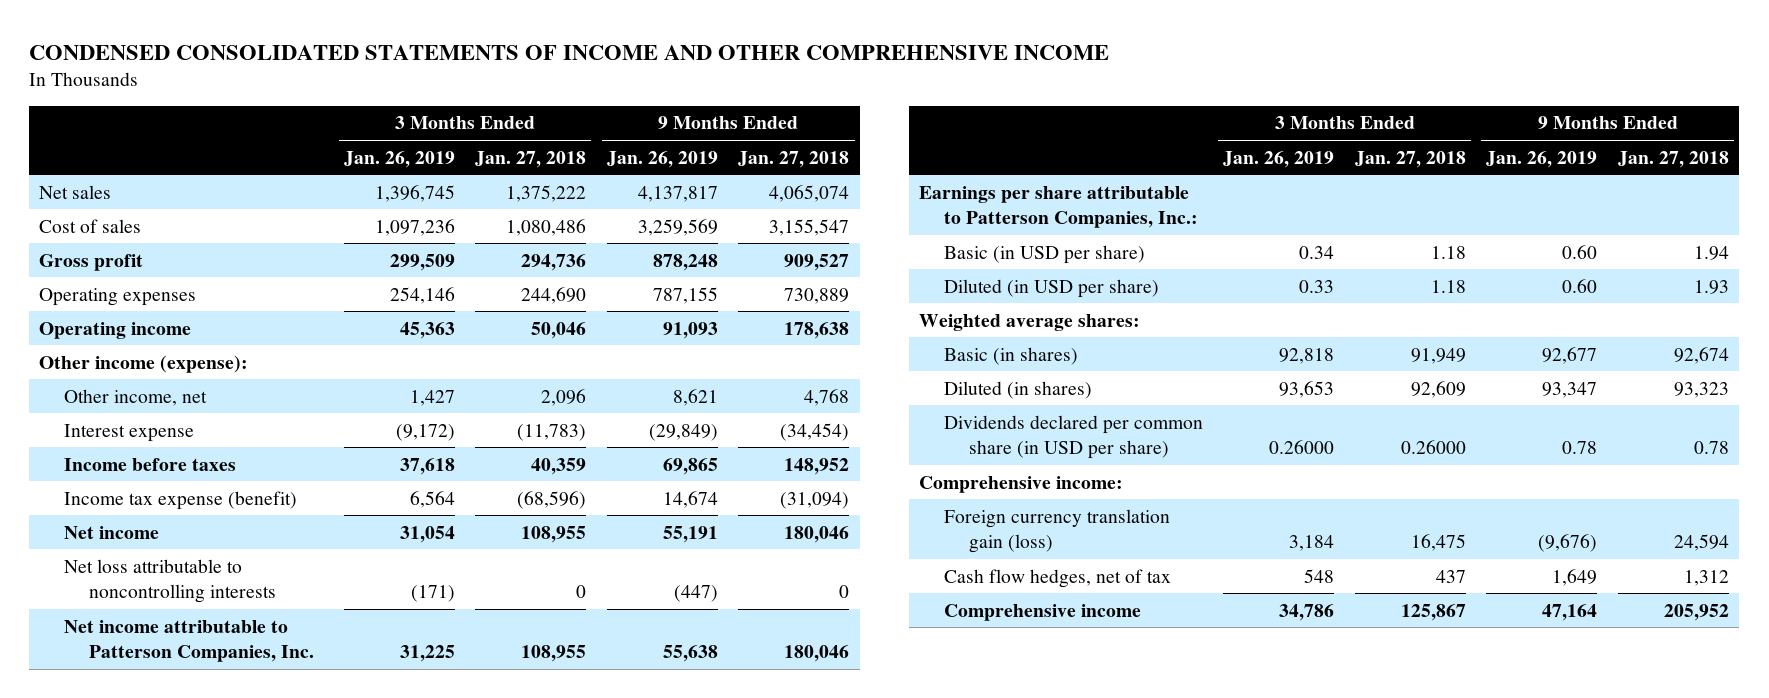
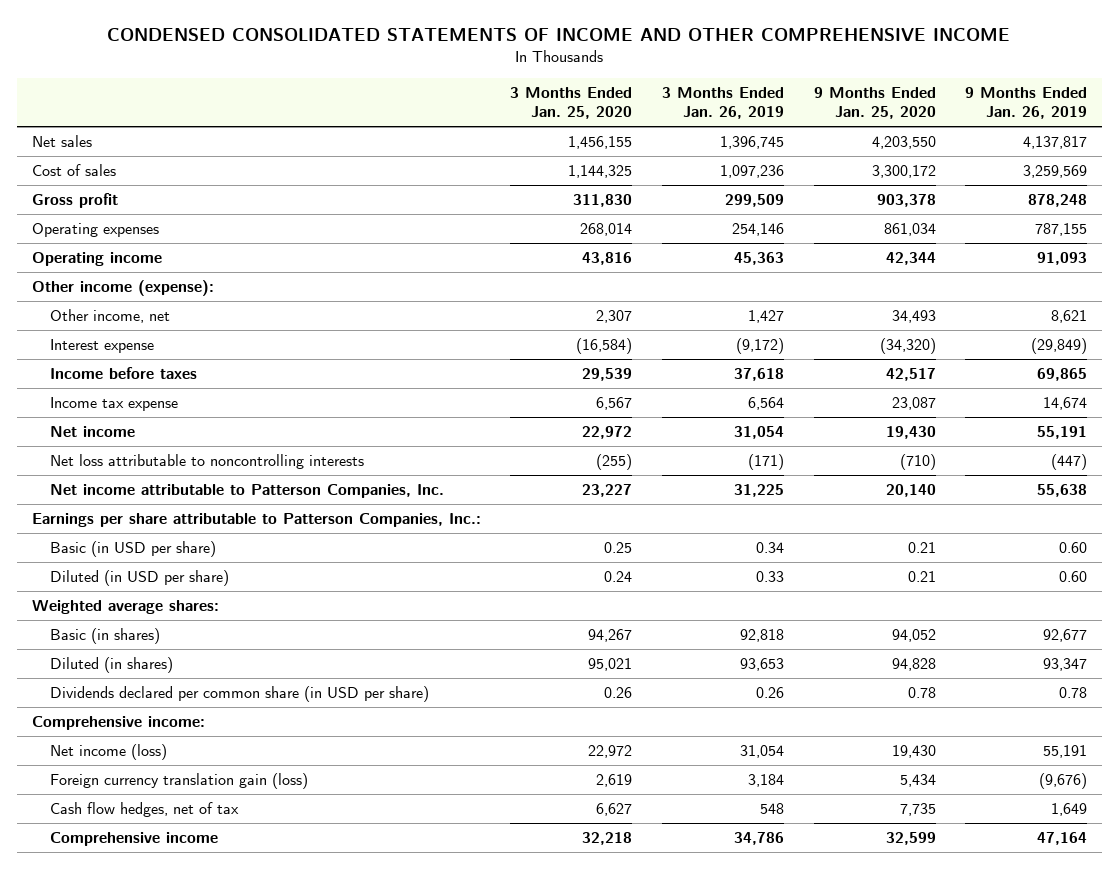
[475,150,587,168] Jan. 27, 2018 -> none
[738,150,850,168] Jan. 27, 2018 -> none
none -> [510,86,633,120] 3 Months Ended Jan. 25, 2020
none -> [813,86,936,120] 9 Months Ended Jan. 25, 2020
[64,490,298,510] Income tax expense (benefit) -> [49,396,178,411] Income tax expense
[1269,440,1335,455] 0.26000 -> [755,686,784,698] 0.26
none -> [49,743,167,760] Net income (loss)

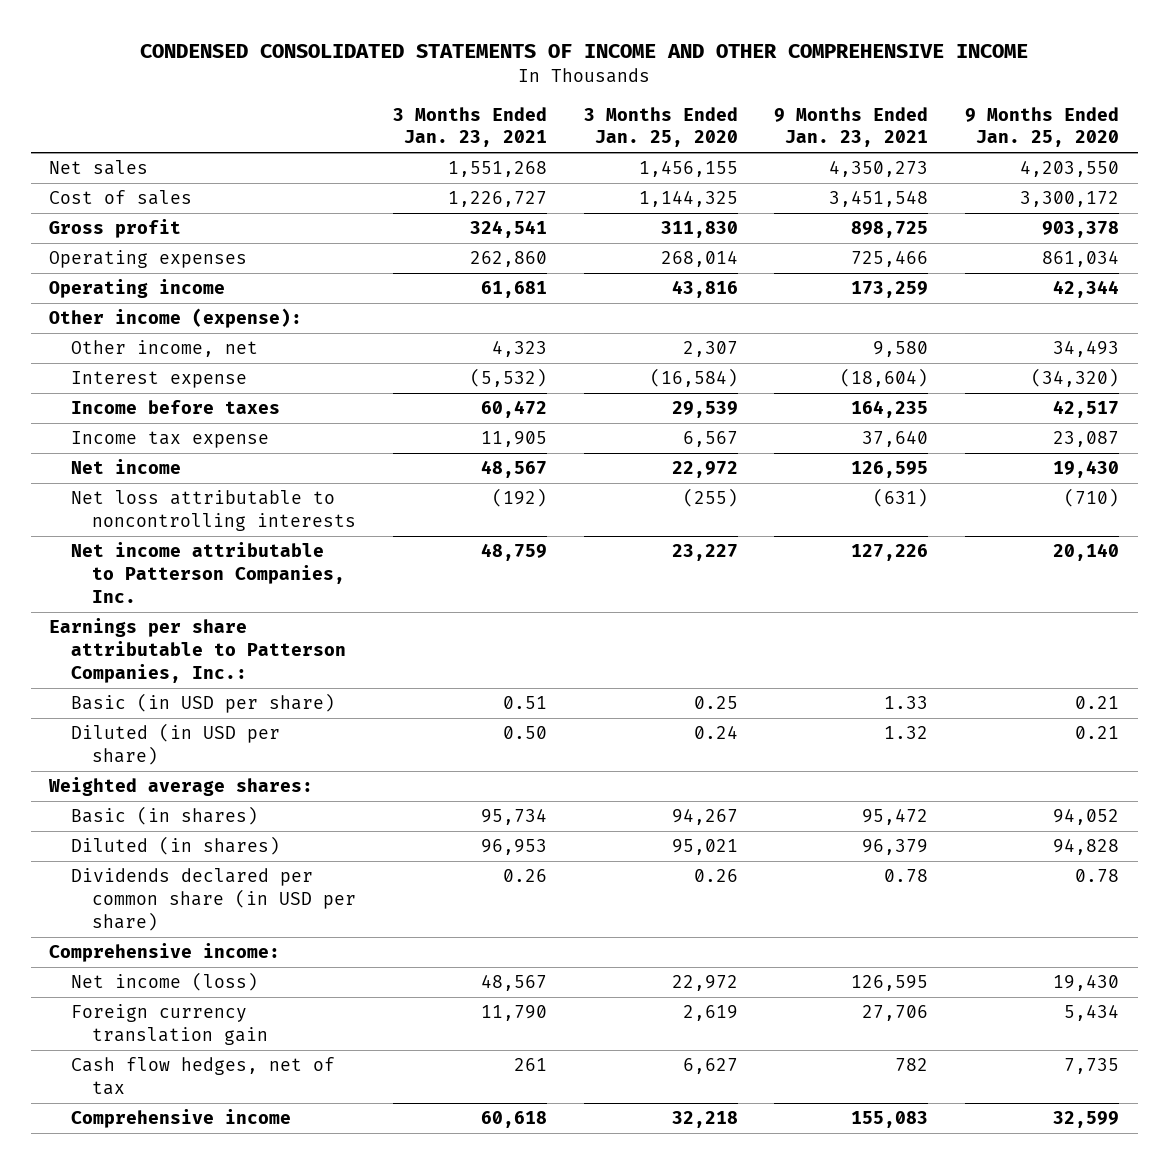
[661,86,784,120] 3 Months Ended Jan. 26, 2019 -> none
[965,86,1088,120] 9 Months Ended Jan. 26, 2019 -> none
none -> [392,106,547,148] 3 Months Ended Jan. 23, 2021
none -> [774,106,929,148] 9 Months Ended Jan. 23, 2021
[49,772,308,789] Foreign currency translation gain (loss) -> [70,1004,269,1046] Foreign currency translation gain

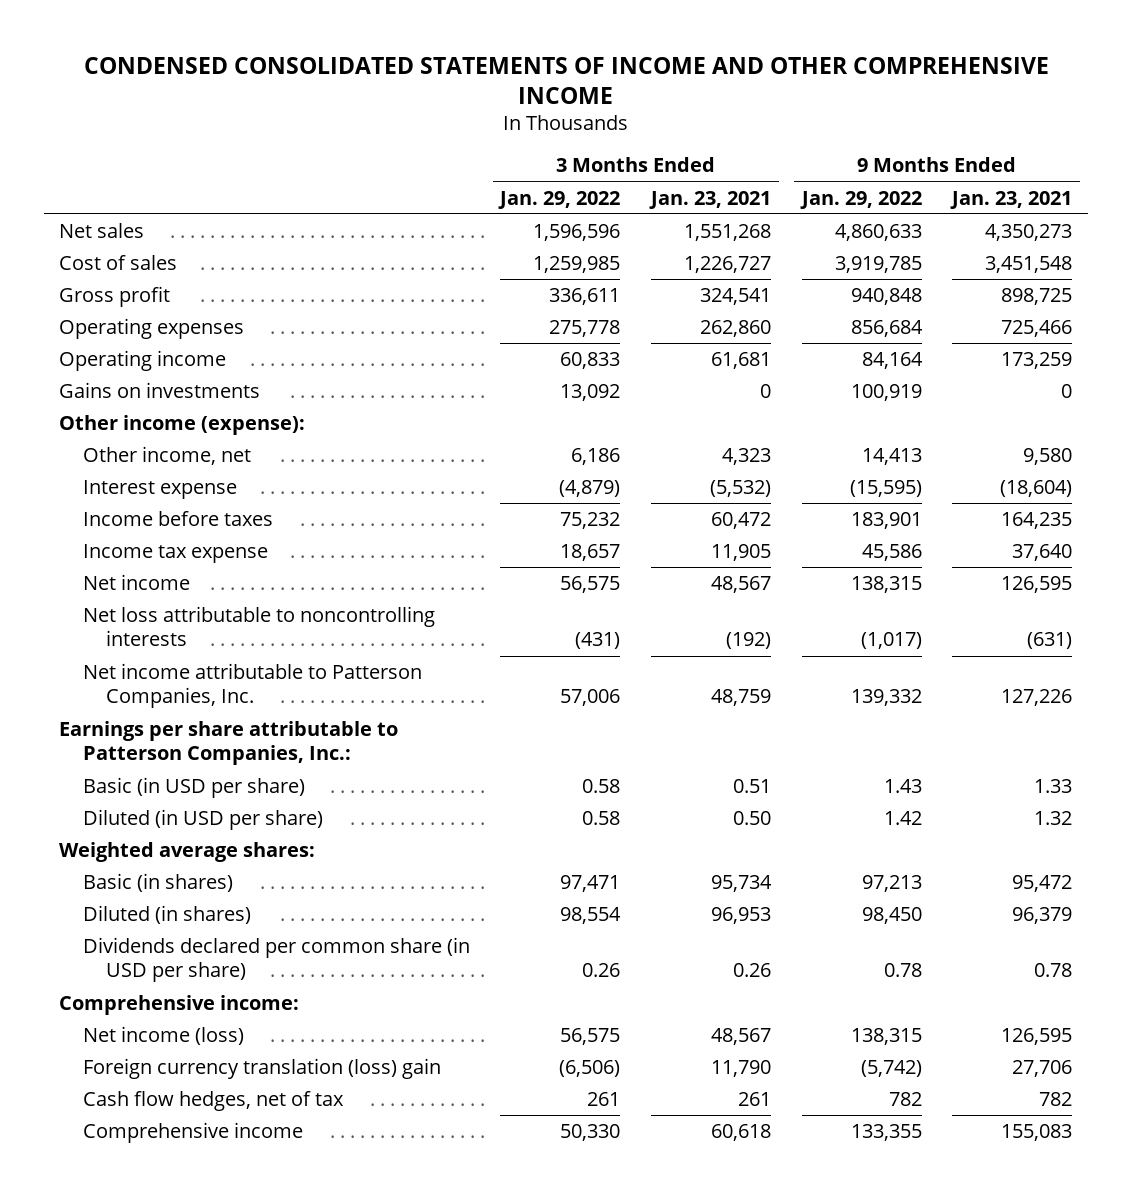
[583,106,738,148] 3 Months Ended Jan. 25, 2020 -> none
[965,106,1120,148] 9 Months Ended Jan. 25, 2020 -> none
none -> [498,190,621,209] Jan. 29, 2022
none -> [799,190,922,209] Jan. 29, 2022
none -> [59,381,261,398] Gains on investments
[70,1004,269,1046] Foreign currency translation gain -> [82,1057,441,1079] Foreign currency translation (loss) gain

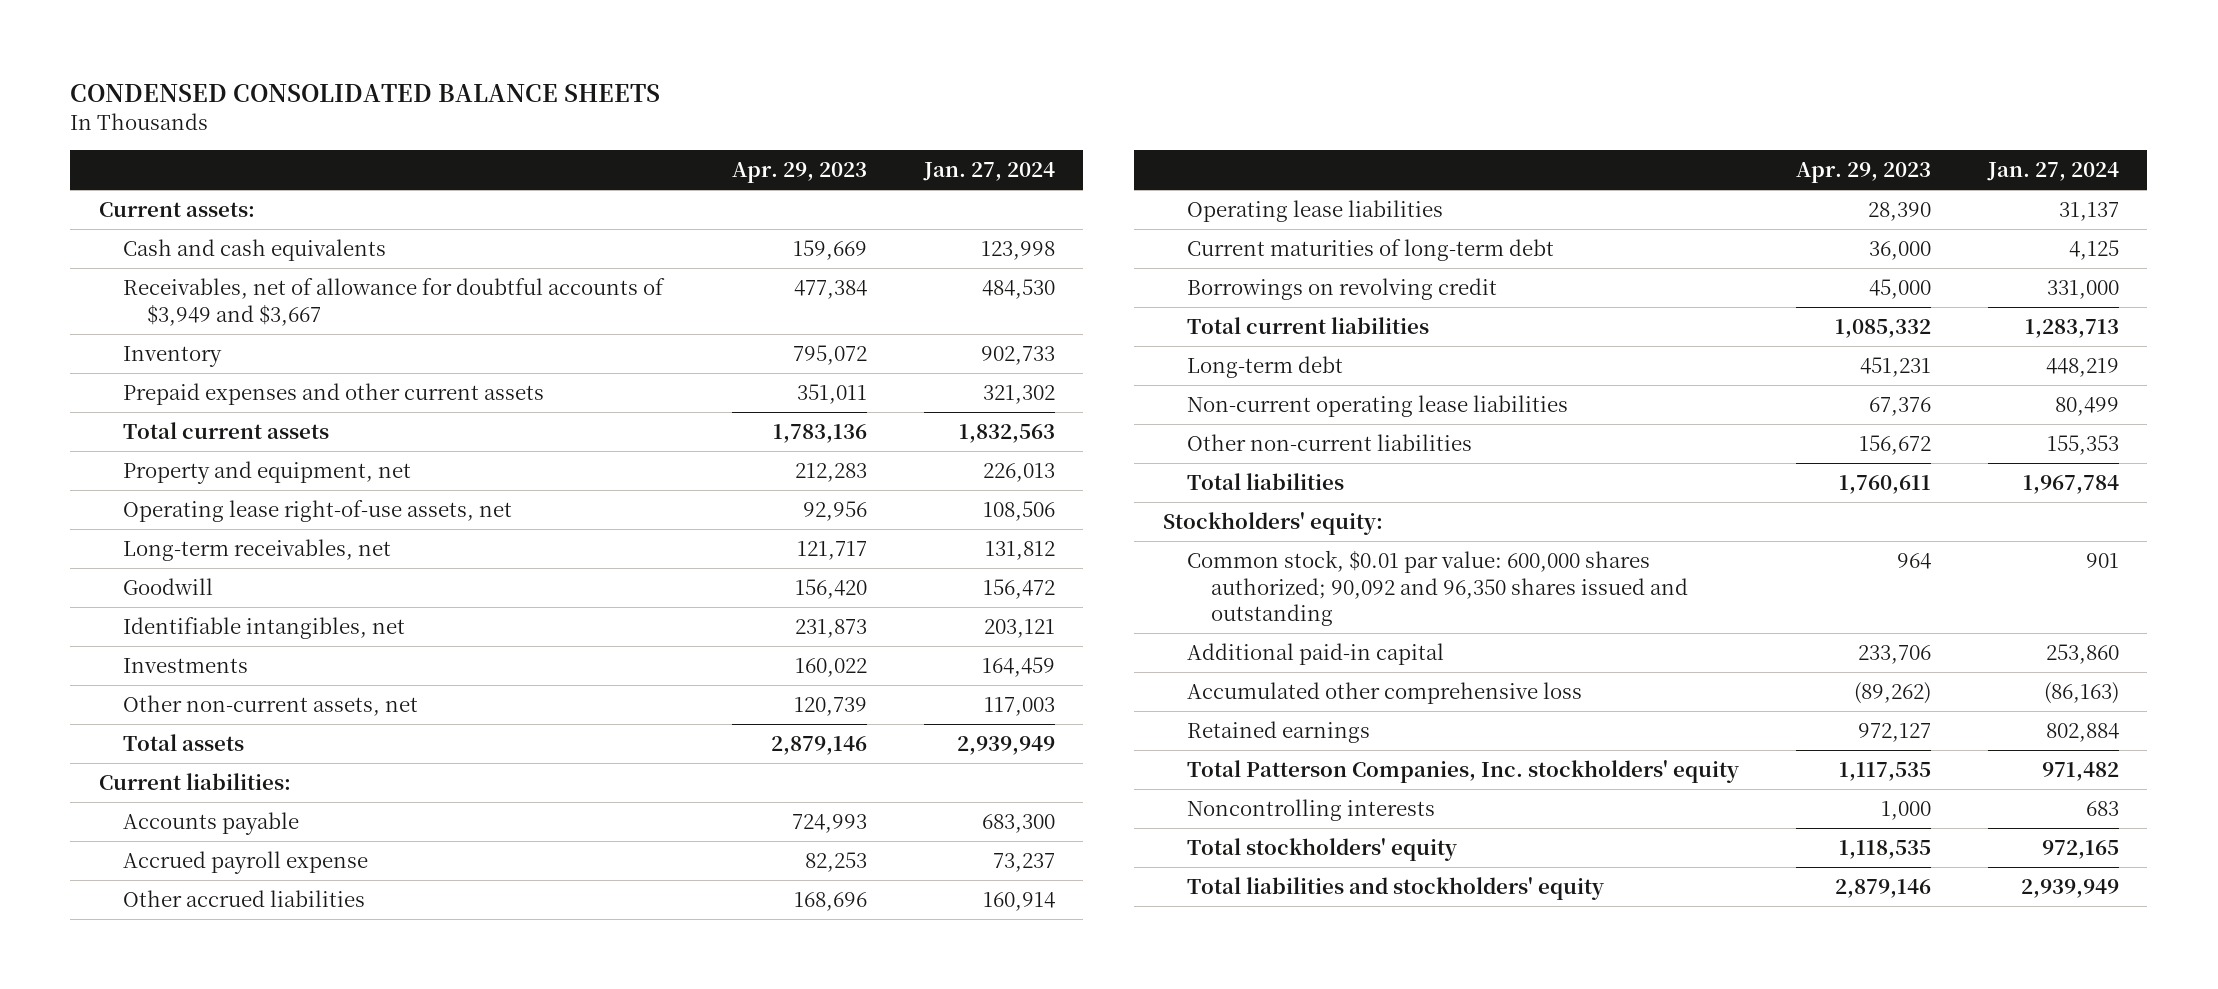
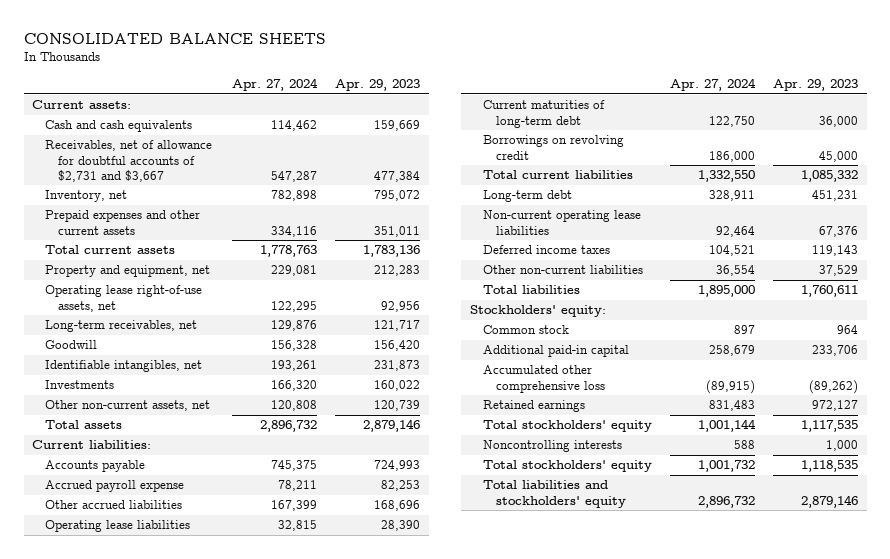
[70,84,661,103] CONDENSED CONSOLIDATED BALANCE SHEETS -> [23,32,326,44] CONSOLIDATED BALANCE SHEETS
[922,162,1055,182] Jan. 27, 2024 -> none
none -> [232,78,319,92] Apr. 27, 2024
[122,277,665,326] Receivables, net of allowance for doubtful accounts of $3,949 and $3,667 -> [45,140,213,182] Receivables, net of allowance for doubtful accounts of $2,731 and $3,667
[122,345,222,367] Inventory -> [45,190,128,203] Inventory, net
none -> [483,245,611,255] Deferred income taxes
[1858,434,1931,455] 156,672 -> [818,265,858,277] 37,529
[1186,549,1688,627] Common stock, $0.01 par value: 600,000 shares authorized; 90,092 and 96,350 shares issued and outstanding -> [483,325,570,335] Common stock
[1186,759,1739,783] Total Patterson Companies, Inc. stockholders' equity -> [483,420,653,433] Total stockholders' equity

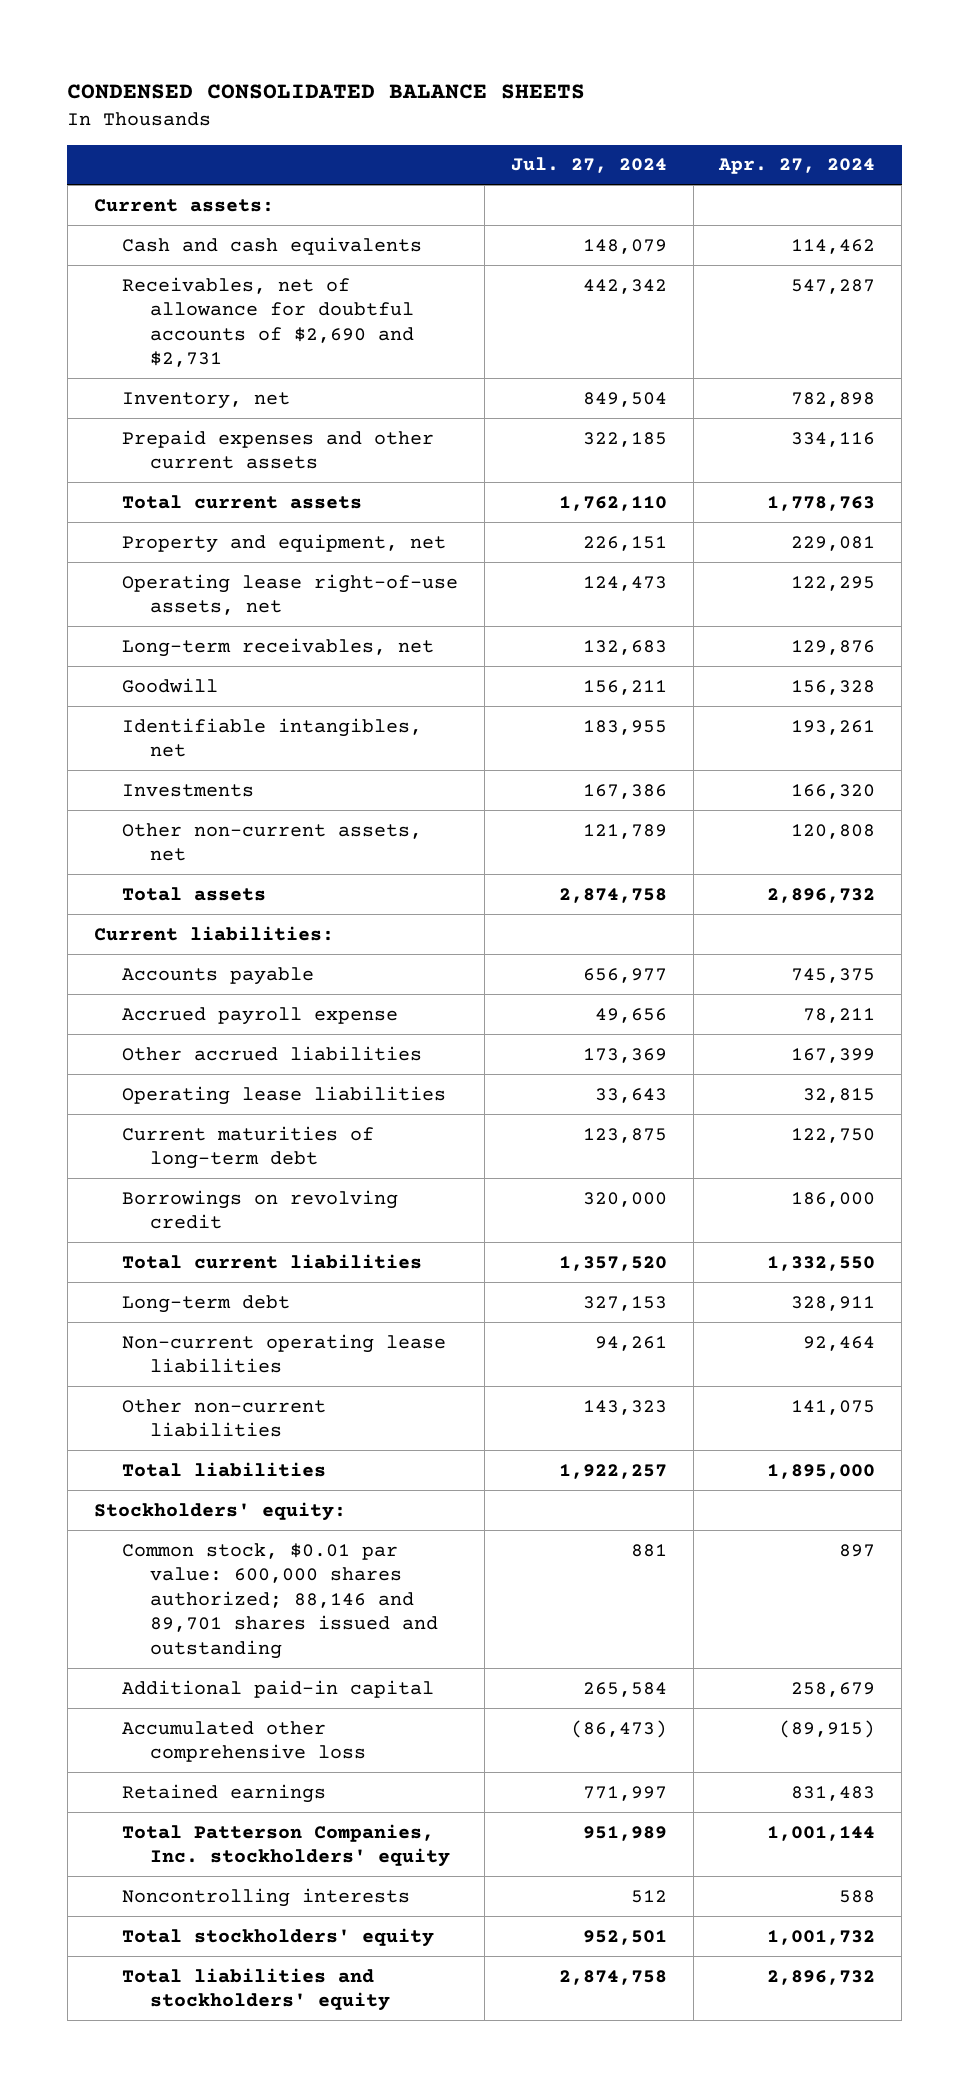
[23,32,326,44] CONSOLIDATED BALANCE SHEETS -> [67,84,586,100] CONDENSED CONSOLIDATED BALANCE SHEETS
[335,79,421,92] Apr. 29, 2023 -> none
none -> [510,157,667,174] Jul. 27, 2024
[45,140,213,182] Receivables, net of allowance for doubtful accounts of $2,731 and $3,667 -> [121,276,415,368] Receivables, net of allowance for doubtful accounts of $2,690 and $2,731
[483,245,611,255] Deferred income taxes -> none
[715,265,755,277] 36,554 -> [791,1399,876,1415] 141,075
[483,325,570,335] Common stock -> [121,1542,439,1659] Common stock, $0.01 par value: 600,000 shares authorized; 88,146 and 89,701 shares issued and outstanding
[483,420,653,433] Total stockholders' equity -> [121,1823,451,1868] Total Patterson Companies, Inc. stockholders' equity

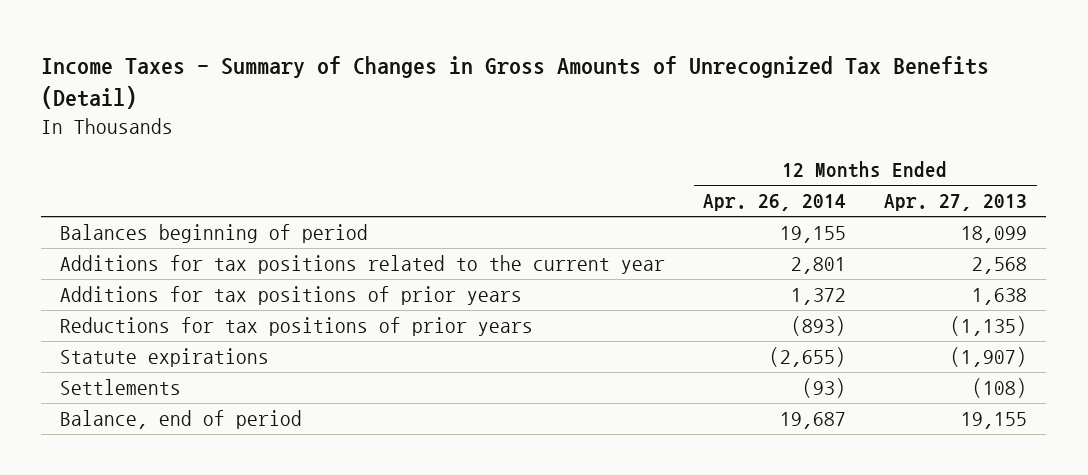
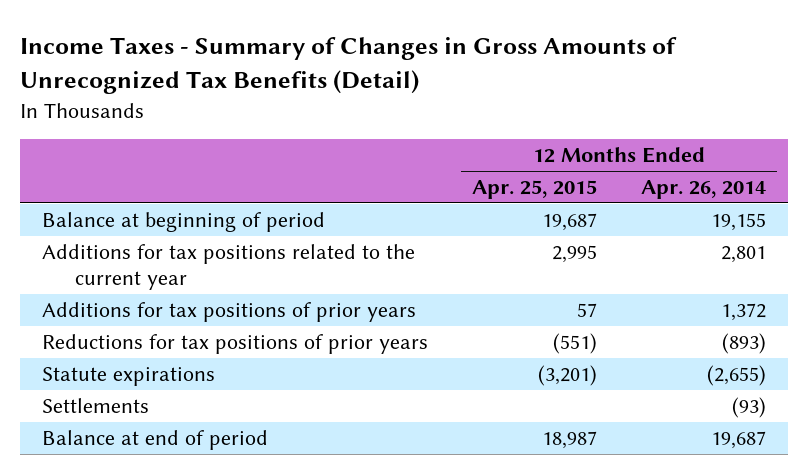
[884,194,1028,212] Apr. 27, 2013 -> none
none -> [472,180,598,200] Apr. 25, 2015
[60,224,369,244] Balances beginning of period -> [42,211,326,232] Balance at beginning of period
[60,410,303,430] Balance, end of period -> [42,429,269,450] Balance at end of period

